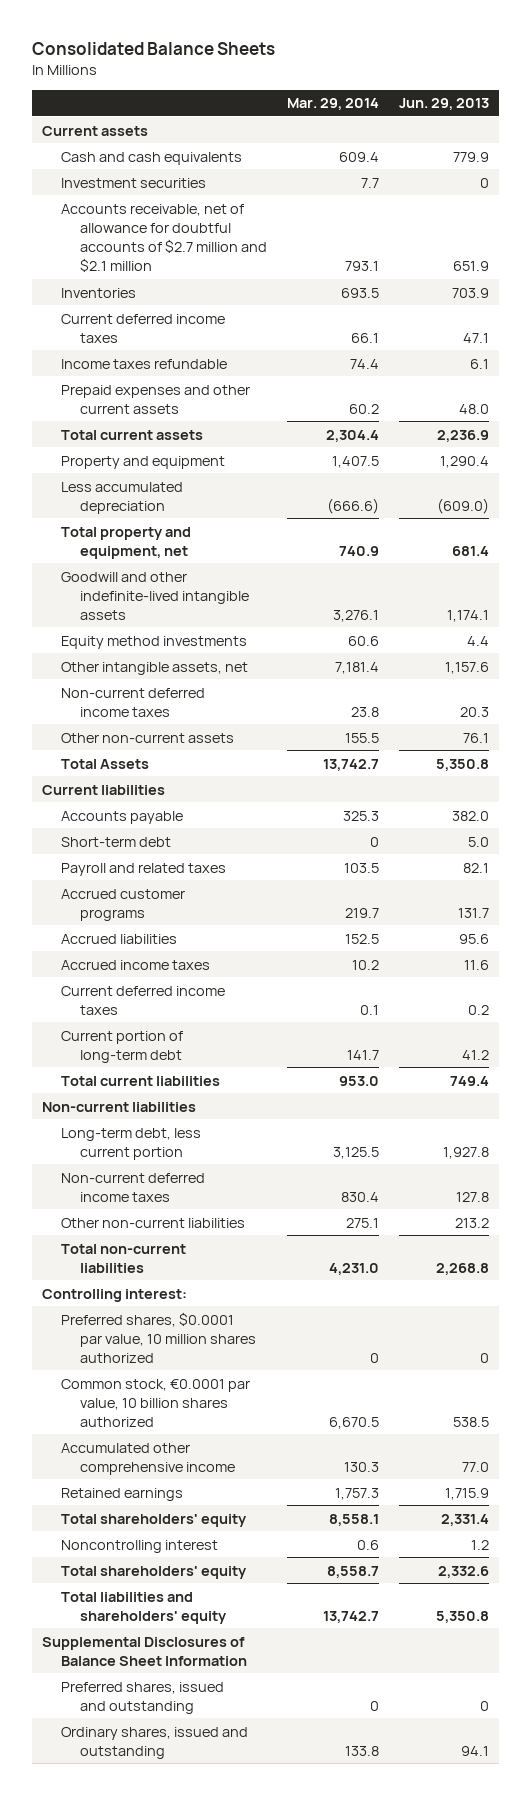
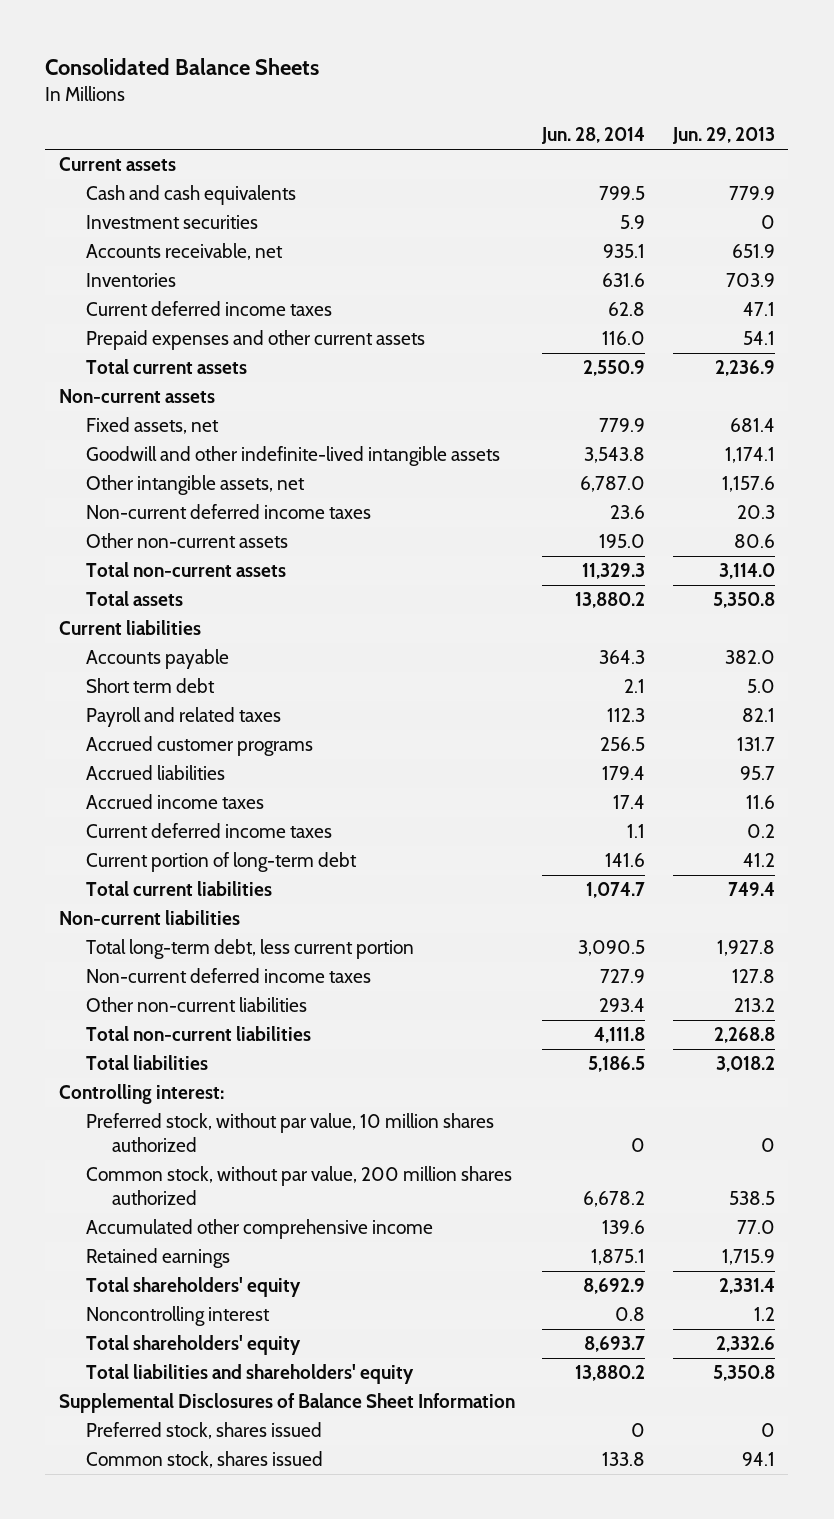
[287,98,380,111] Mar. 29, 2014 -> none
none -> [541,127,646,145] Jun. 28, 2014
[61,203,268,272] Accounts receivable, net of allowance for doubtful accounts of $2.7 million and $2.1 million -> [85,243,283,261] Accounts receivable, net
[61,358,228,369] Income taxes refundable -> none
[459,403,490,414] 48.0 -> [742,331,775,346] 54.1
[61,455,226,469] Property and equipment -> none
[61,481,184,514] Less accumulated depreciation -> none
none -> [59,389,216,404] Non-current assets
[61,526,192,559] Total property and equipment, net -> [85,417,219,435] Fixed assets, net
[61,635,248,649] Equity method investments -> none
[463,732,490,743] 76.1 -> [733,534,775,549] 80.6
none -> [85,562,286,578] Total non-current assets
[61,758,150,769] Total Assets -> [85,591,183,607] Total assets
[61,836,172,847] Short-term debt -> [85,678,215,694] Short term debt
[459,933,490,944] 95.6 -> [739,766,775,781] 95.7
[61,1127,202,1160] Long-term debt, less current portion -> [85,939,414,960] Total long-term debt, less current portion
none -> [85,1055,208,1071] Total liabilities
[61,1311,257,1363] Preferred shares, $0.0001 par value, 10 million shares authorized -> [85,1113,494,1152] Preferred stock, without par value, 10 million shares authorized
[61,1378,251,1427] Common stock, €0.0001 par value, 10 billion shares authorized -> [85,1166,512,1205] Common stock, without par value, 200 million shares authorized
[61,1681,225,1714] Preferred shares, issued and outstanding -> [85,1422,322,1440] Preferred stock, shares issued
[61,1726,249,1759] Ordinary shares, issued and outstanding -> [85,1451,323,1469] Common stock, shares issued

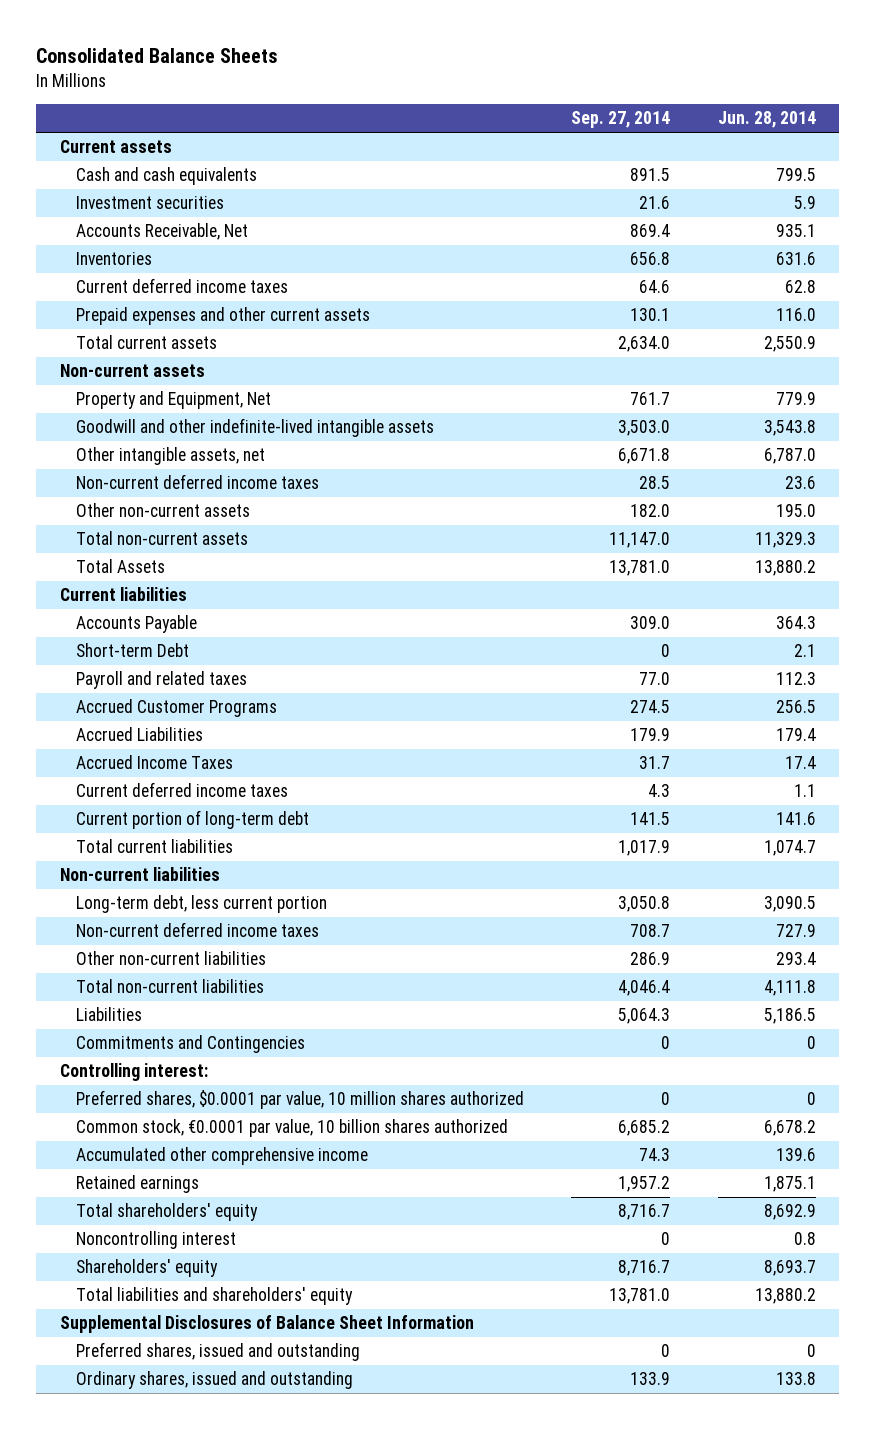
[671,127,775,145] Jun. 29, 2013 -> none
none -> [571,111,671,129] Sep. 27, 2014
[85,243,283,261] Accounts receivable, net -> [75,223,248,241] Accounts Receivable, Net
[85,417,219,435] Fixed assets, net -> [75,391,271,410] Property and Equipment, Net
[85,591,183,607] Total assets -> [75,559,165,574] Total Assets
[85,649,229,670] Accounts payable -> [75,615,197,634] Accounts Payable
[85,678,215,694] Short term debt -> [75,643,189,658] Short-term Debt
[85,736,313,757] Accrued customer programs -> [75,699,277,718] Accrued Customer Programs
[85,765,225,781] Accrued liabilities -> [75,727,203,742] Accrued Liabilities
[85,794,264,810] Accrued income taxes -> [75,755,233,770] Accrued Income Taxes
[85,939,414,960] Total long-term debt, less current portion -> [75,895,327,914] Long-term debt, less current portion
[85,1055,208,1071] Total liabilities -> [75,1007,142,1022] Liabilities
none -> [75,1035,305,1054] Commitments and Contingencies
[85,1113,494,1152] Preferred stock, without par value, 10 million shares authorized -> [75,1090,524,1110] Preferred shares, $0.0001 par value, 10 million shares authorized
[85,1166,512,1205] Common stock, without par value, 200 million shares authorized -> [75,1119,508,1138] Common stock, €0.0001 par value, 10 billion shares authorized
[85,1335,301,1356] Total shareholders' equity -> [75,1259,218,1278] Shareholders' equity
[85,1422,322,1440] Preferred stock, shares issued -> [75,1342,360,1362] Preferred shares, issued and outstanding
[85,1451,323,1469] Common stock, shares issued -> [75,1371,353,1390] Ordinary shares, issued and outstanding

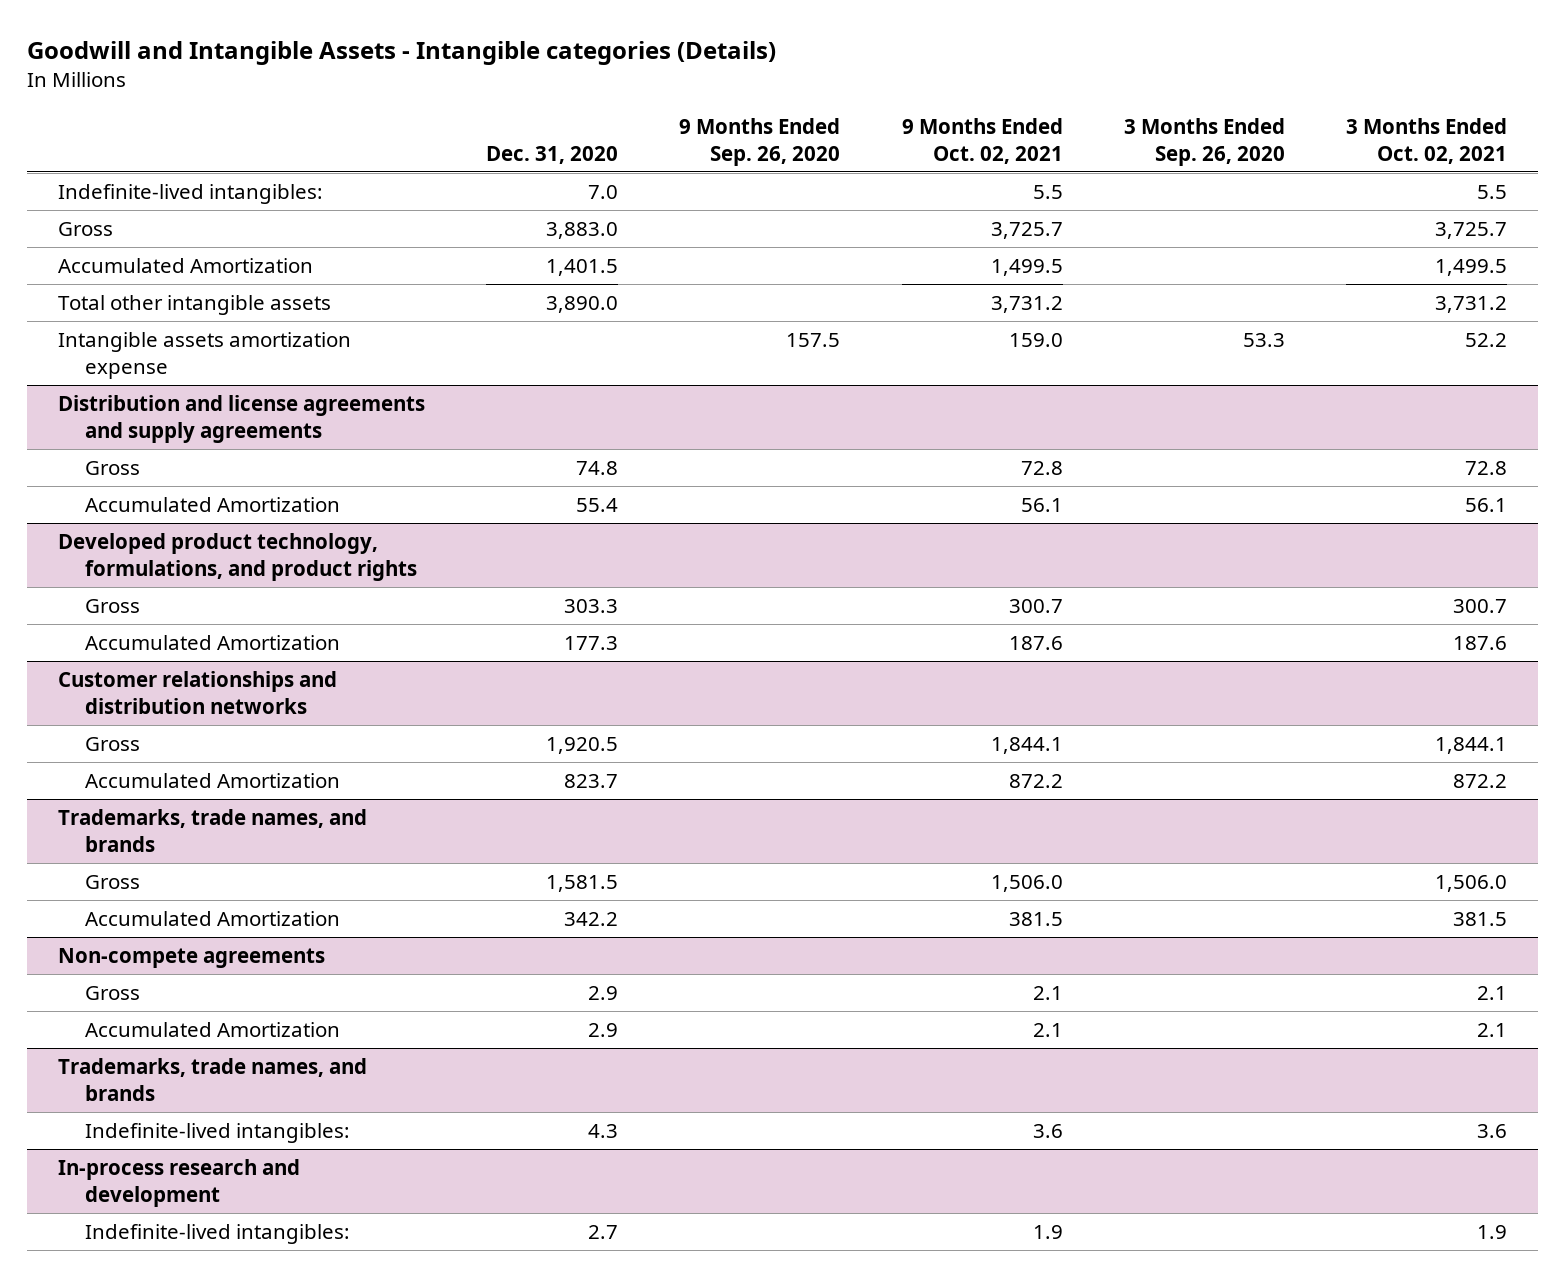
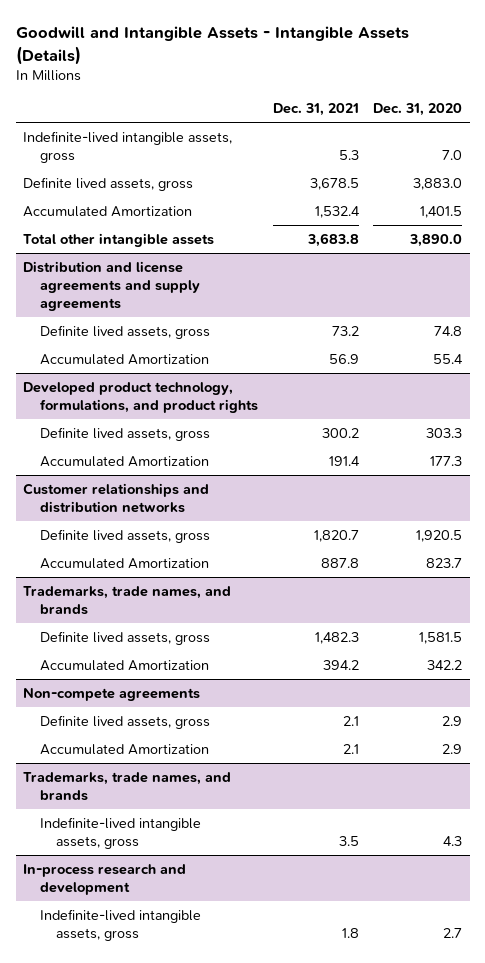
[27,41,777,66] Goodwill and Intangible Assets - Intangible categories (Details) -> [15,26,409,65] Goodwill and Intangible Assets - Intangible Assets (Details)
[679,118,841,166] 9 Months Ended Sep. 26, 2020 -> none
[901,118,1063,164] 9 Months Ended Oct. 02, 2021 -> none
[1123,118,1285,166] 3 Months Ended Sep. 26, 2020 -> none
[1346,118,1508,164] 3 Months Ended Oct. 02, 2021 -> none
none -> [272,103,359,117] Dec. 31, 2021
[57,184,323,205] Indefinite-lived intangibles: -> [23,130,233,164] Indefinite-lived intangible assets, gross
[57,222,113,237] Gross -> [23,176,194,191] Definite lived assets, gross
[57,332,351,379] Intangible assets amortization expense -> none
[85,461,141,476] Gross -> [39,324,210,339] Definite lived assets, gross
[85,599,141,614] Gross -> [39,426,210,441] Definite lived assets, gross
[85,737,141,752] Gross -> [39,528,210,543] Definite lived assets, gross
[85,875,141,890] Gross -> [39,630,210,645] Definite lived assets, gross
[85,986,141,1001] Gross -> [39,714,210,729] Definite lived assets, gross
[85,1123,351,1144] Indefinite-lived intangibles: -> [39,816,201,850] Indefinite-lived intangible assets, gross
[85,1224,351,1245] Indefinite-lived intangibles: -> [39,908,201,942] Indefinite-lived intangible assets, gross

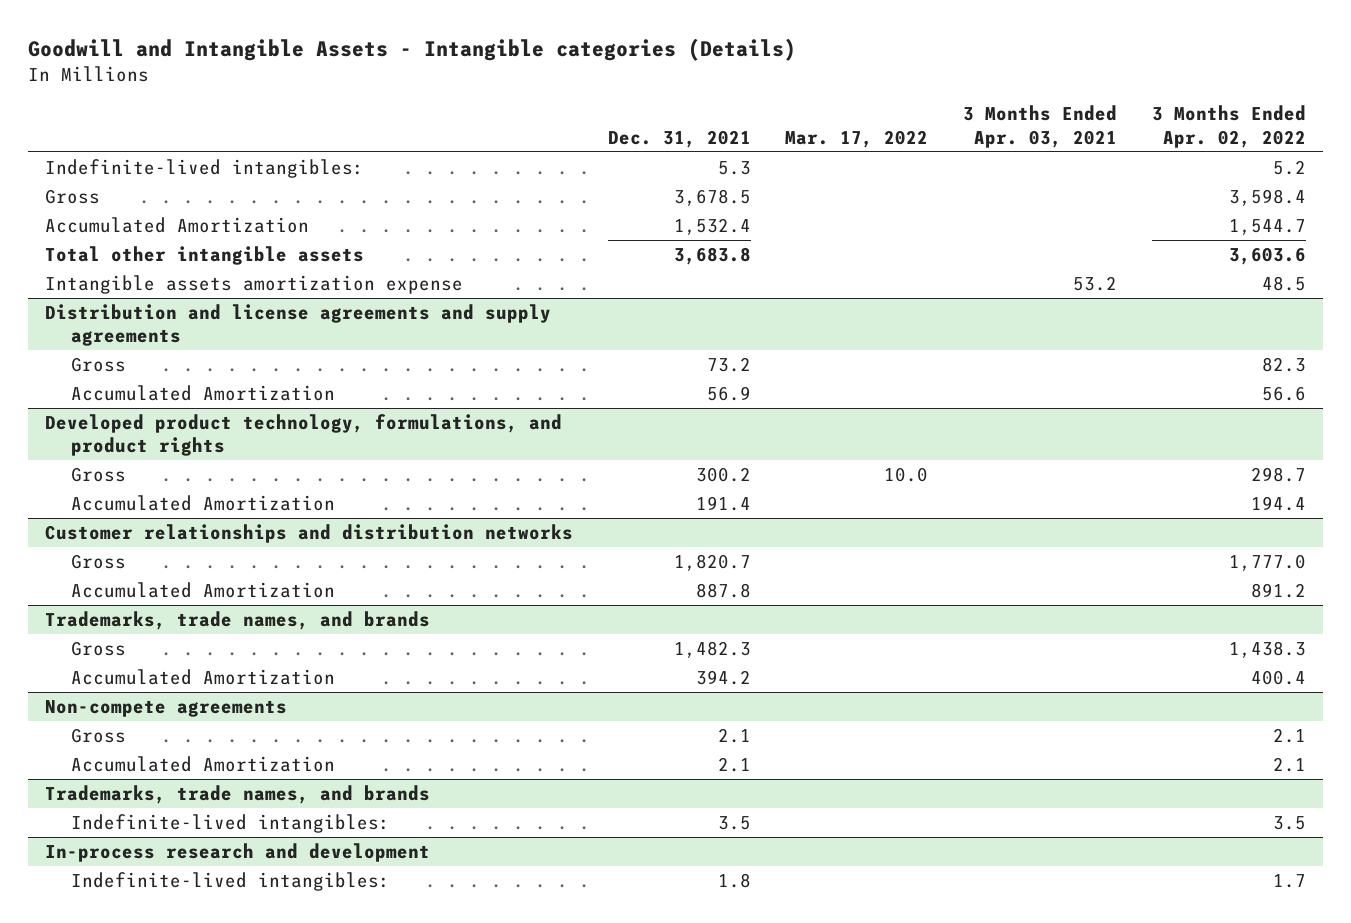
[15,26,409,65] Goodwill and Intangible Assets - Intangible Assets (Details) -> [27,38,796,62] Goodwill and Intangible Assets - Intangible categories (Details)
[373,103,463,117] Dec. 31, 2020 -> none
none -> [785,130,929,149] Mar. 17, 2022
none -> [962,105,1117,149] 3 Months Ended Apr. 03, 2021
none -> [1151,105,1306,149] 3 Months Ended Apr. 02, 2022
[23,130,233,164] Indefinite-lived intangible assets, gross -> [45,158,365,178] Indefinite-lived intangibles:
[23,176,194,191] Definite lived assets, gross -> [45,188,101,204] Gross
none -> [45,274,464,294] Intangible assets amortization expense
[39,324,210,339] Definite lived assets, gross -> [71,356,127,372] Gross
[39,426,210,441] Definite lived assets, gross -> [71,466,127,482] Gross
[39,528,210,543] Definite lived assets, gross -> [71,553,127,569] Gross
[39,630,210,645] Definite lived assets, gross -> [71,640,127,656] Gross
[39,714,210,729] Definite lived assets, gross -> [71,727,127,743] Gross
[39,816,201,850] Indefinite-lived intangible assets, gross -> [71,813,391,833] Indefinite-lived intangibles:
[39,908,201,942] Indefinite-lived intangible assets, gross -> [71,871,391,891] Indefinite-lived intangibles:

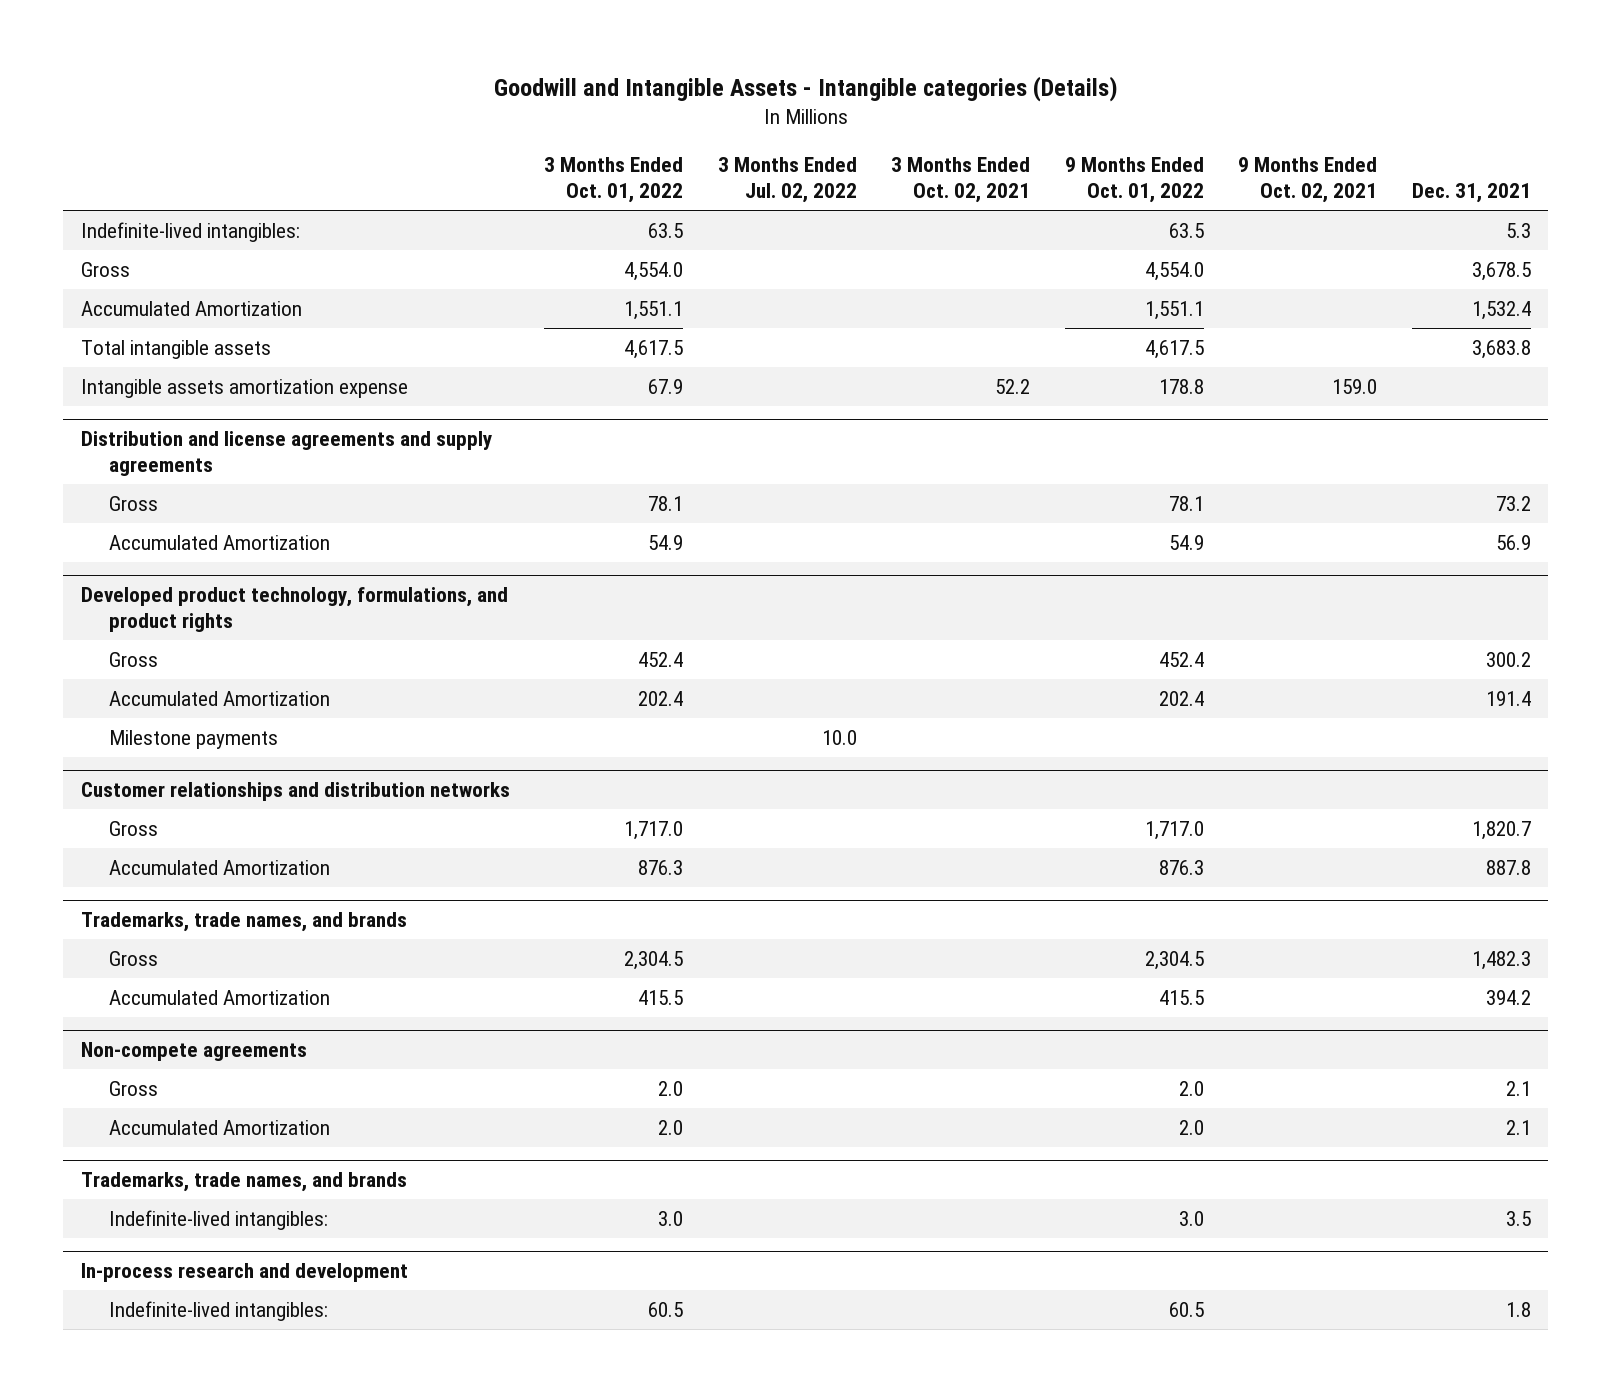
[785,130,929,149] Mar. 17, 2022 -> none
[962,105,1117,149] 3 Months Ended Apr. 03, 2021 -> none
[1151,105,1306,149] 3 Months Ended Apr. 02, 2022 -> none
none -> [544,156,684,204] 3 Months Ended Oct. 01, 2022
none -> [717,156,857,204] 3 Months Ended Jul. 02, 2022
none -> [891,156,1031,204] 3 Months Ended Oct. 02, 2021
none -> [1064,156,1204,204] 9 Months Ended Oct. 01, 2022
none -> [1238,156,1378,204] 9 Months Ended Oct. 02, 2021
[45,245,365,265] Total other intangible assets -> [80,339,271,359] Total intangible assets
none -> [108,729,278,749] Milestone payments

